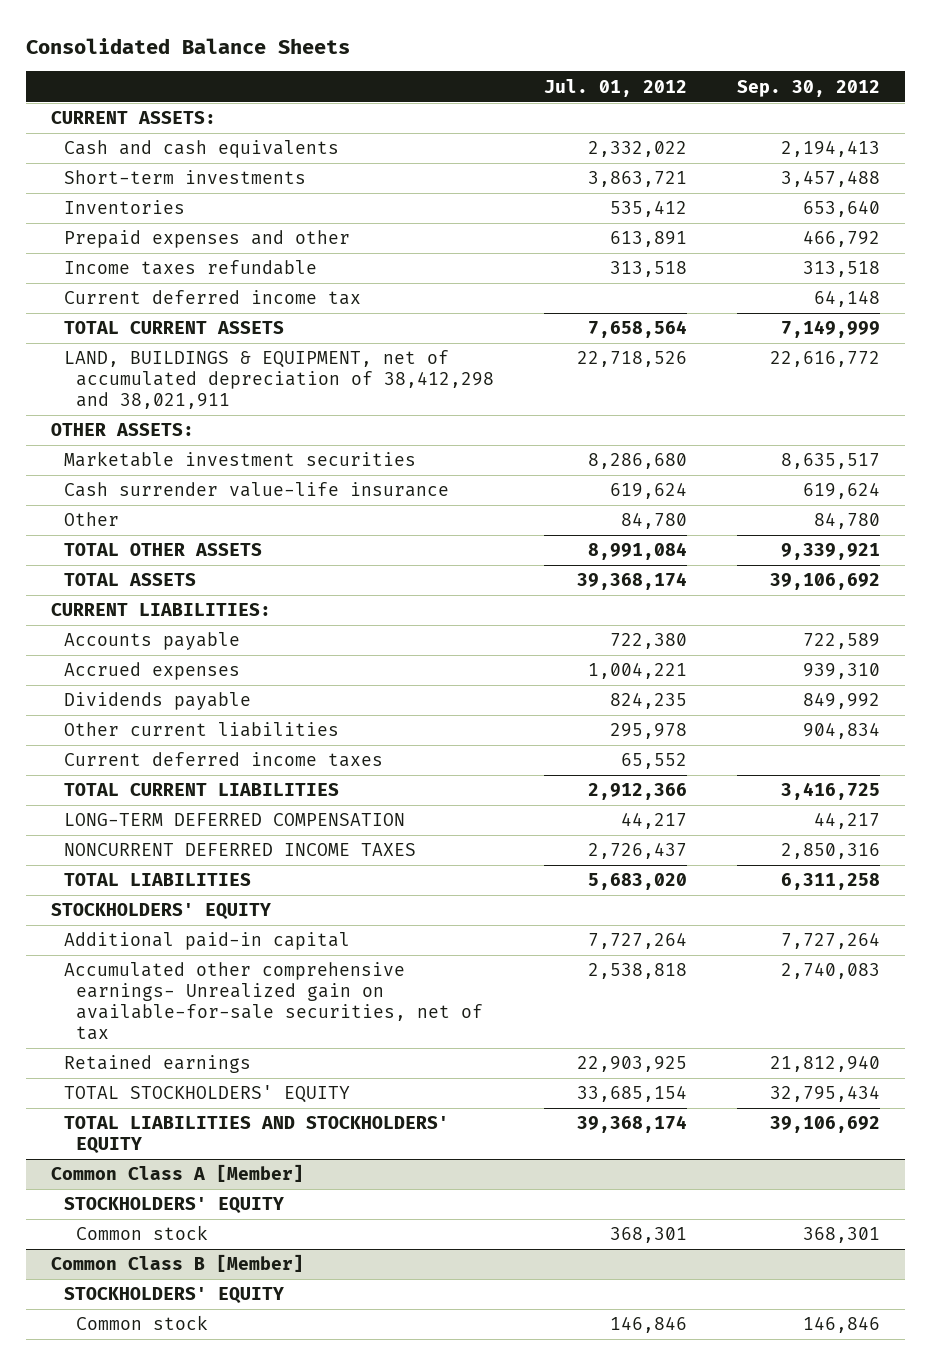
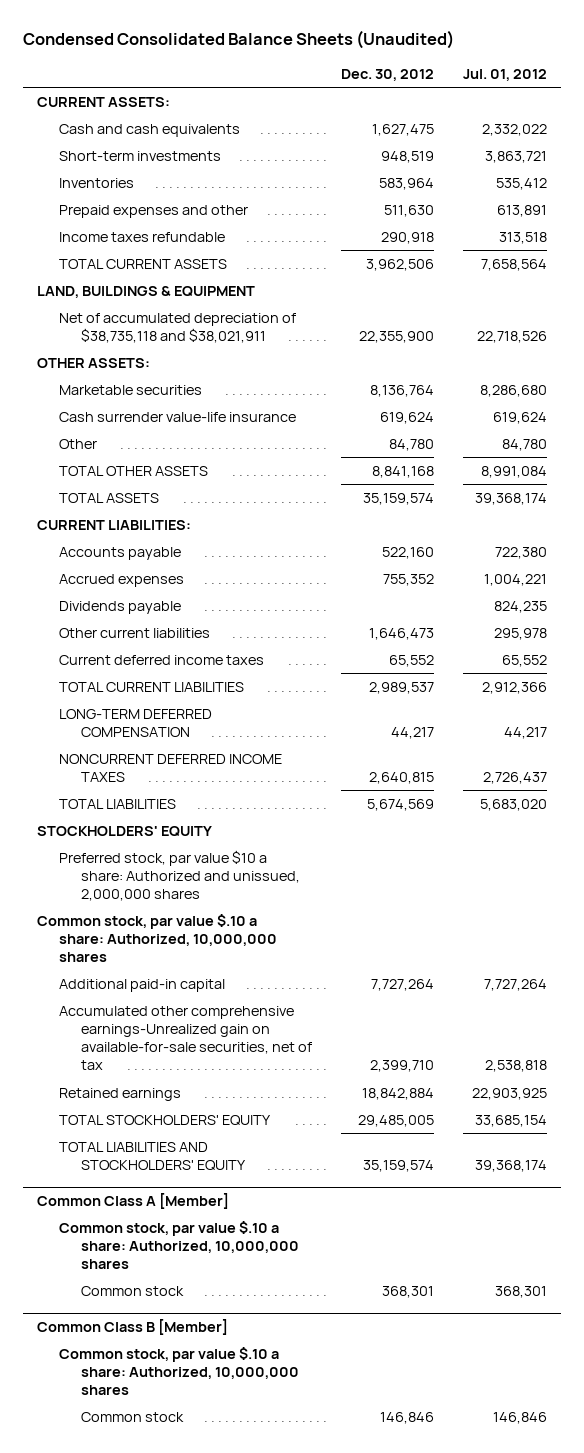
[26,37,351,54] Consolidated Balance Sheets -> [22,30,454,50] Condensed Consolidated Balance Sheets (Unaudited)
[736,79,880,97] Sep. 30, 2012 -> none
none -> [341,69,435,82] Dec. 30, 2012
[63,290,361,306] Current deferred income tax -> none
none -> [37,285,256,298] LAND, BUILDINGS & EQUIPMENT
[63,350,495,409] LAND, BUILDINGS & EQUIPMENT, net of accumulated depreciation of 38,412,298 and 38,021,911 -> [59,312,297,344] Net of accumulated depreciation of $38,735,118 and $38,021,911
[63,451,416,468] Marketable investment securities -> [59,384,203,395] Marketable securities
none -> [59,849,301,902] Preferred stock, par value $10 a share: Authorized and unissued, 2,000,000 shares
none -> [37,913,278,963] Common stock, par value $.10 a share: Authorized, 10,000,000 shares
[63,962,484,1040] Accumulated other comprehensive earnings- Unrealized gain on available-for-sale securities, net of tax -> [59,1005,313,1071] Accumulated other comprehensive earnings-Unrealized gain on available-for-sale securities, net of tax
[63,1197,284,1214] STOCKHOLDERS' EQUITY -> none
none -> [59,1220,300,1270] Common stock, par value $.10 a share: Authorized, 10,000,000 shares
[63,1287,284,1304] STOCKHOLDERS' EQUITY -> none
none -> [59,1346,300,1396] Common stock, par value $.10 a share: Authorized, 10,000,000 shares

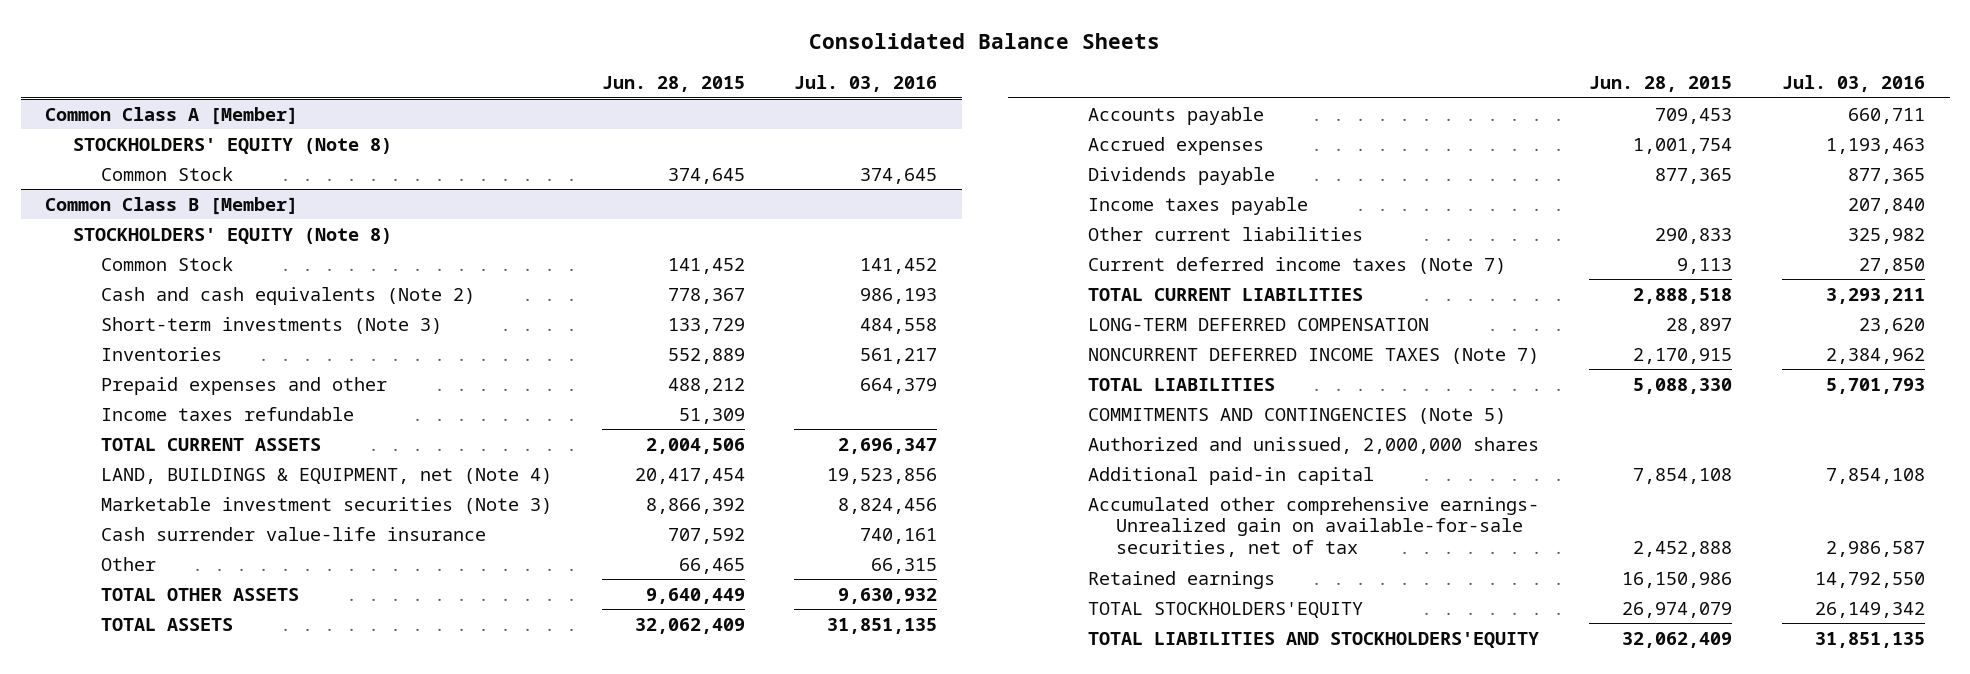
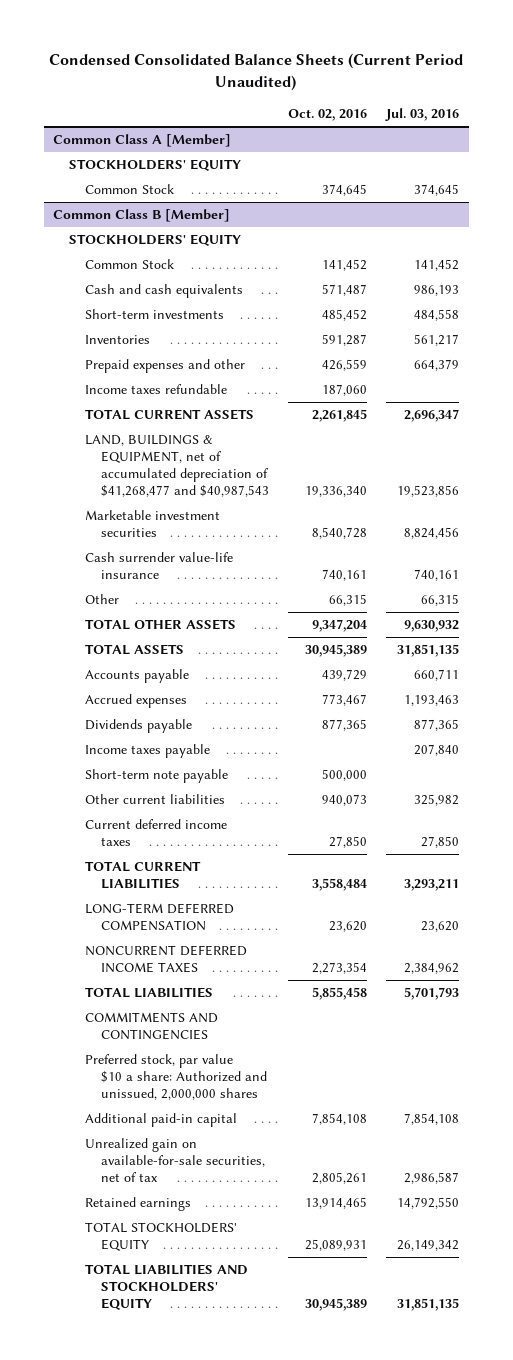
[809,33,1161,50] Consolidated Balance Sheets -> [49,53,464,92] Condensed Consolidated Balance Sheets (Current Period Unaudited)
[601,76,745,93] Jun. 28, 2015 -> none
none -> [288,109,368,122] Oct. 02, 2016
[73,137,393,154] STOCKHOLDERS' EQUITY (Note 8) -> [69,159,242,172] STOCKHOLDERS' EQUITY
[73,227,393,244] STOCKHOLDERS' EQUITY (Note 8) -> [69,234,242,247] STOCKHOLDERS' EQUITY
[100,286,475,305] Cash and cash equivalents (Note 2) -> [84,284,243,299] Cash and cash equivalents
[100,316,442,334] Short-term investments (Note 3) -> [84,309,224,320] Short-term investments
[100,467,552,484] LAND, BUILDINGS & EQUIPMENT, net (Note 4) -> [84,435,269,498] LAND, BUILDINGS & EQUIPMENT, net of accumulated depreciation of $41,268,477 and $40,987,543
[100,496,552,514] Marketable investment securities (Note 3) -> [84,510,220,538] Marketable investment securities
none -> [84,769,228,784] Short-term note payable
[1088,256,1507,274] Current deferred income taxes (Note 7) -> [84,819,227,847] Current deferred income taxes
[1088,347,1540,364] NONCURRENT DEFERRED INCOME TAXES (Note 7) -> [84,945,247,974] NONCURRENT DEFERRED INCOME TAXES
[1088,407,1507,424] COMMITMENTS AND CONTINGENCIES (Note 5) -> [84,1012,218,1041] COMMITMENTS AND CONTINGENCIES
[1088,436,1540,454] Authorized and unissued, 2,000,000 shares -> [84,1054,267,1101] Preferred stock, par value $10 a share: Authorized and unissued, 2,000,000 shares
[1088,496,1540,557] Accumulated other comprehensive earnings- Unrealized gain on available-for-sale securities, net of tax -> [84,1138,265,1183] Unrealized gain on available-for-sale securities, net of tax
[1088,601,1364,618] TOTAL STOCKHOLDERS'EQUITY -> [84,1222,237,1252] TOTAL STOCKHOLDERS' EQUITY
[1088,631,1540,648] TOTAL LIABILITIES AND STOCKHOLDERS'EQUITY -> [84,1264,248,1311] TOTAL LIABILITIES AND STOCKHOLDERS' EQUITY

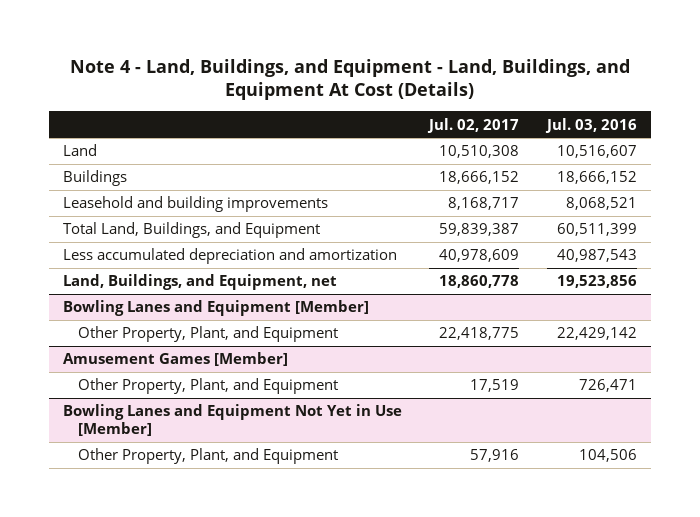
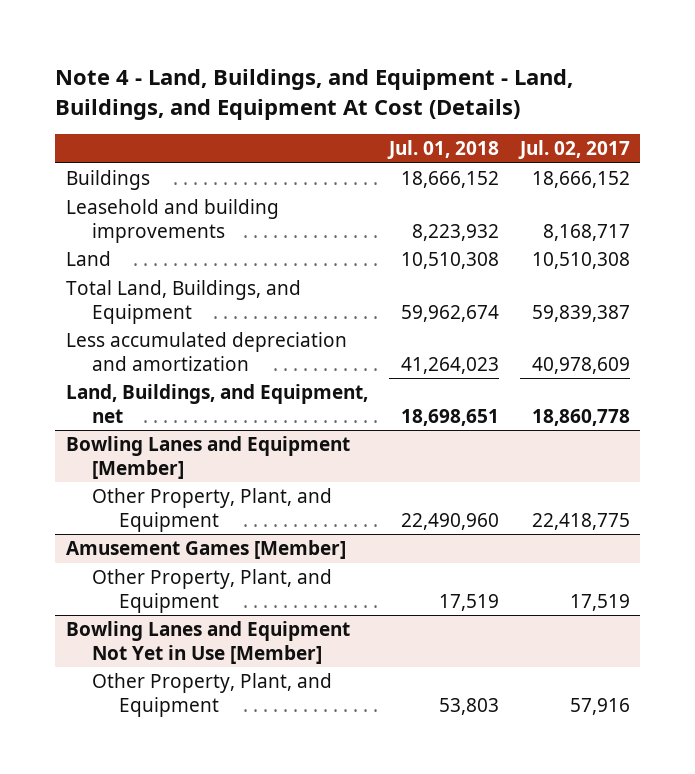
[545,117,638,133] Jul. 03, 2016 -> none
none -> [386,140,499,160] Jul. 01, 2018
[62,144,97,157] Land -> [65,251,111,267] Land

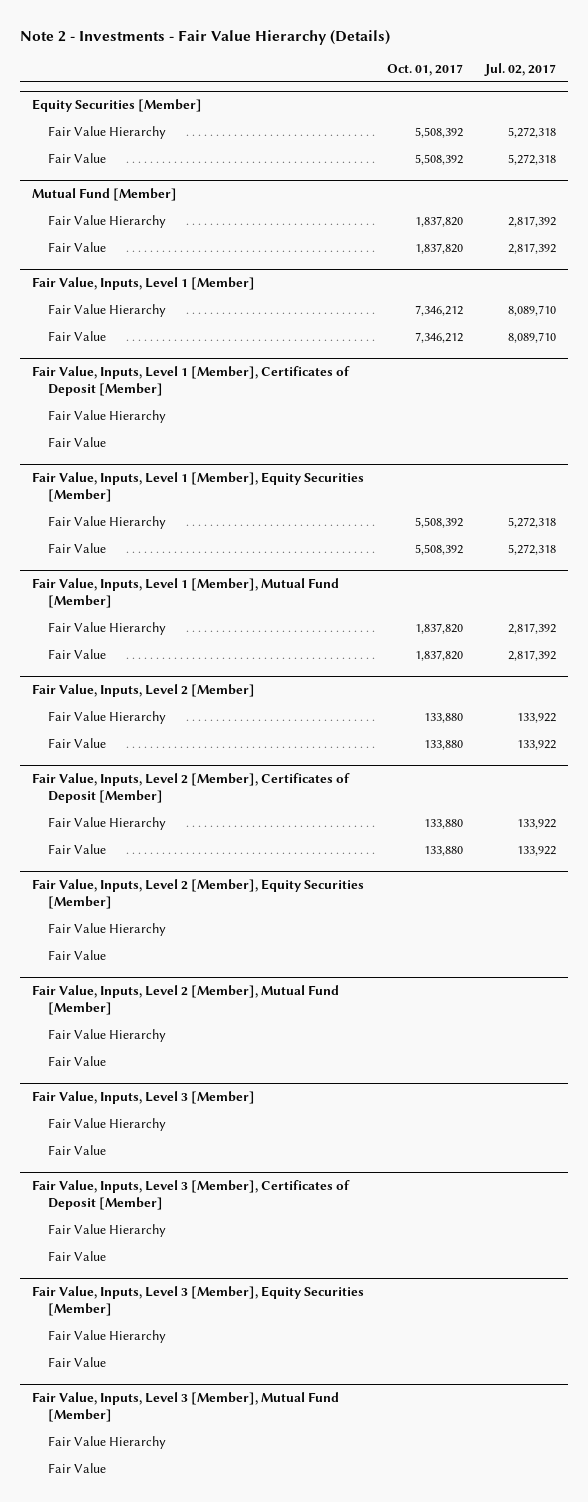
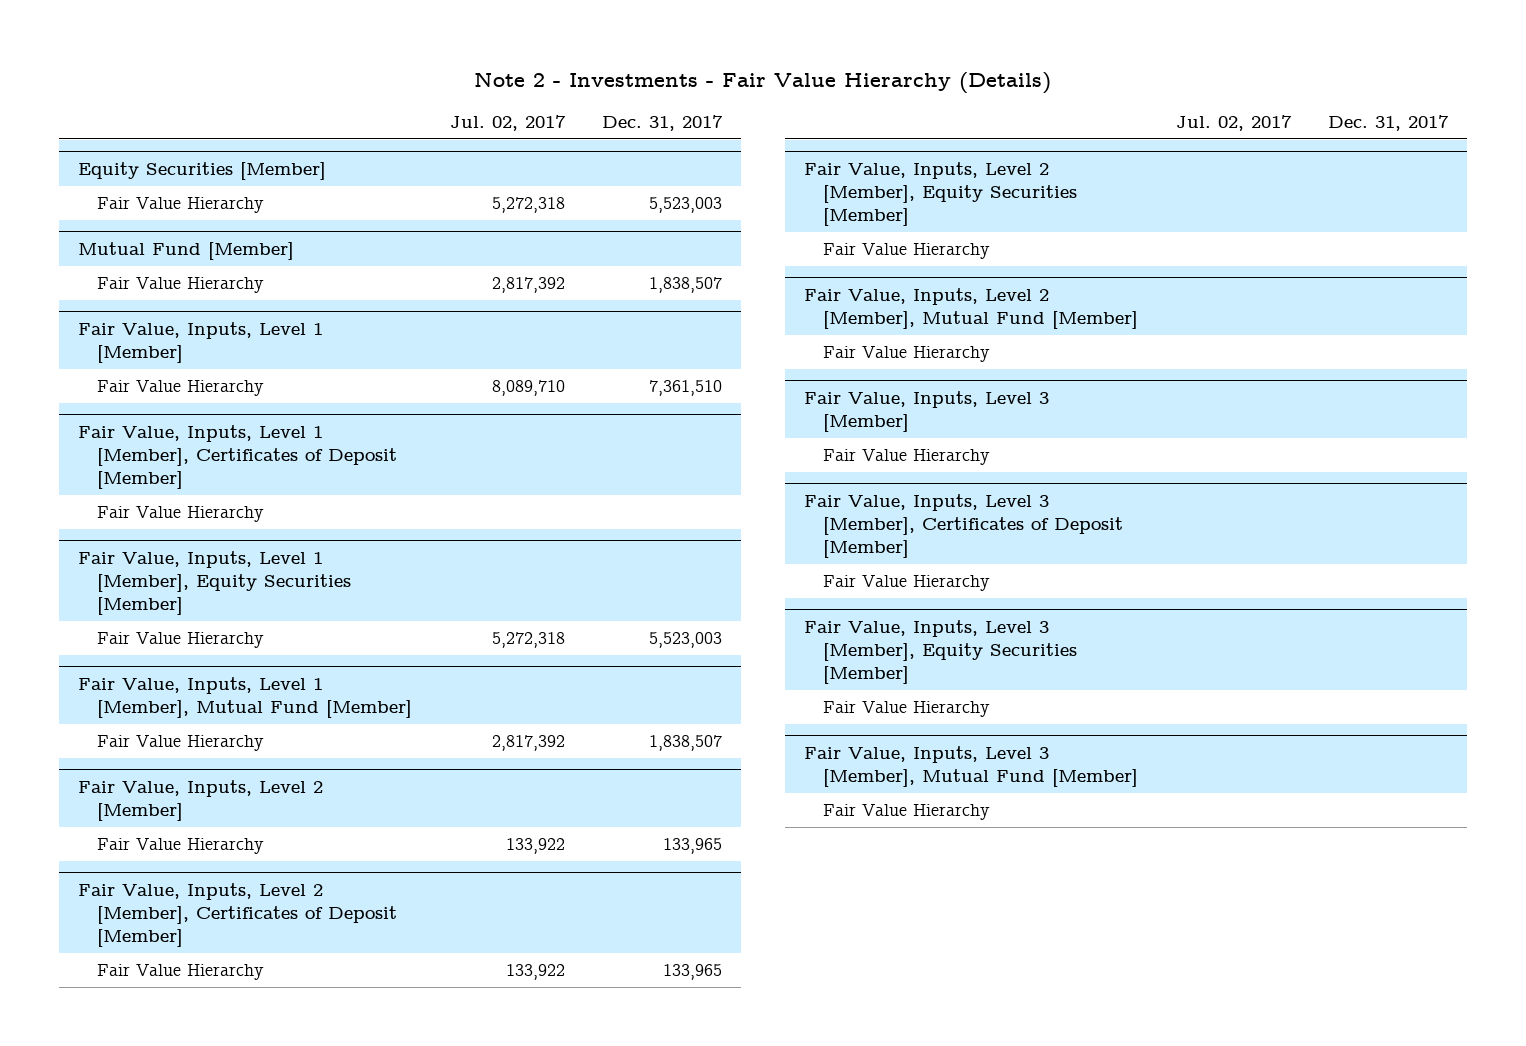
[386,63,463,76] Oct. 01, 2017 -> none
none -> [601,114,723,131] Dec. 31, 2017
[47,152,106,163] Fair Value -> none
[47,241,106,252] Fair Value -> none
[47,330,106,341] Fair Value -> none
[47,436,106,447] Fair Value -> none
[47,542,106,553] Fair Value -> none
[47,648,106,659] Fair Value -> none
[47,737,106,748] Fair Value -> none
[47,843,106,854] Fair Value -> none
[47,949,106,960] Fair Value -> none
[47,1055,106,1066] Fair Value -> none
[47,1144,106,1155] Fair Value -> none
[47,1250,106,1261] Fair Value -> none
[47,1356,106,1367] Fair Value -> none
[47,1462,106,1473] Fair Value -> none

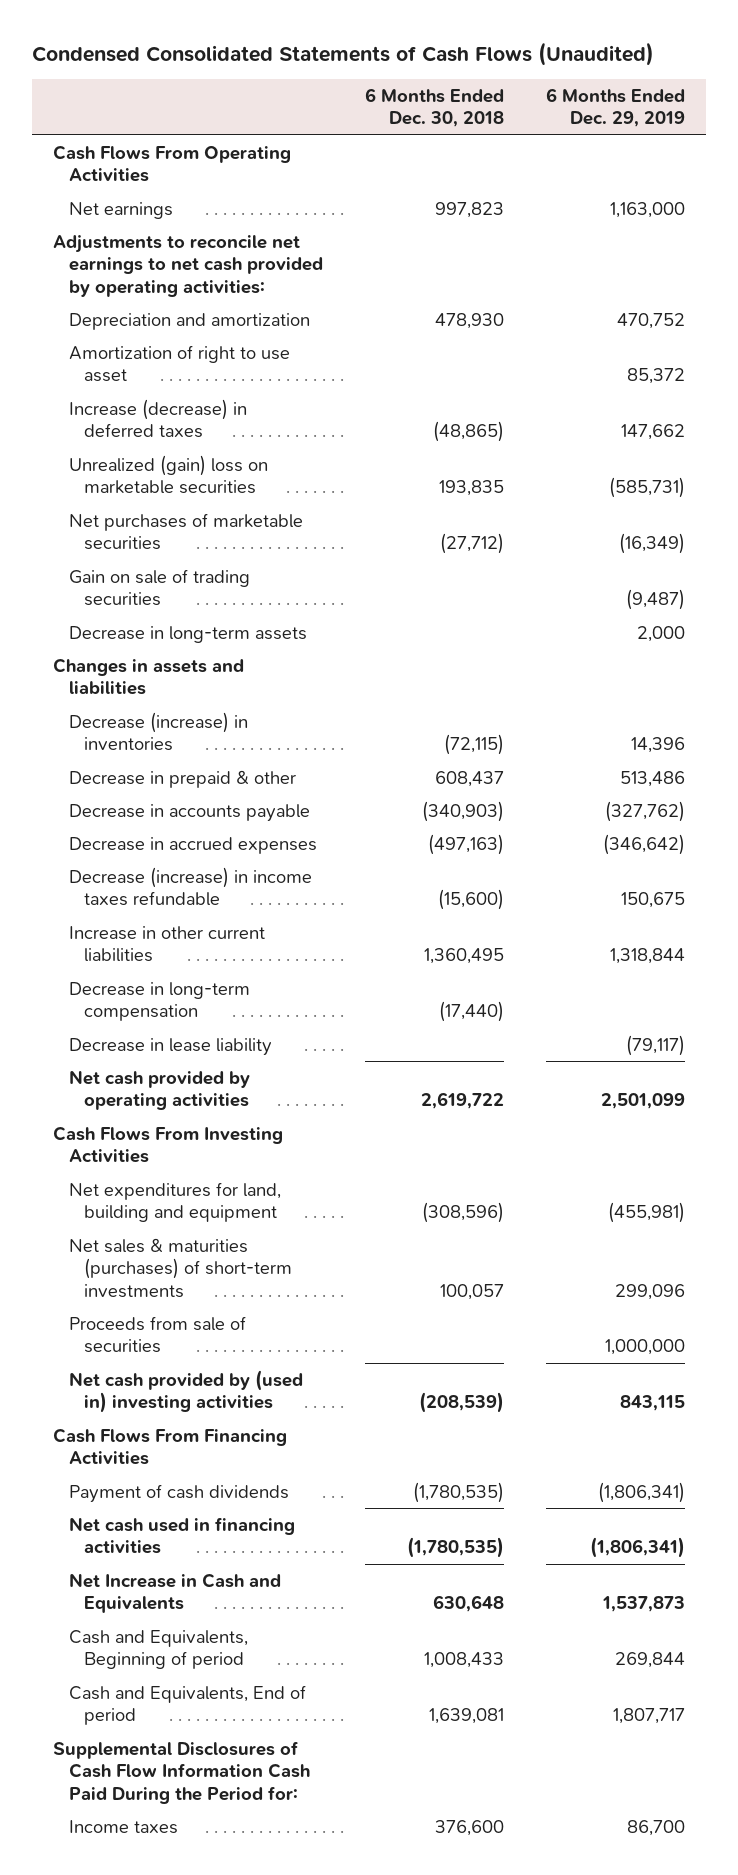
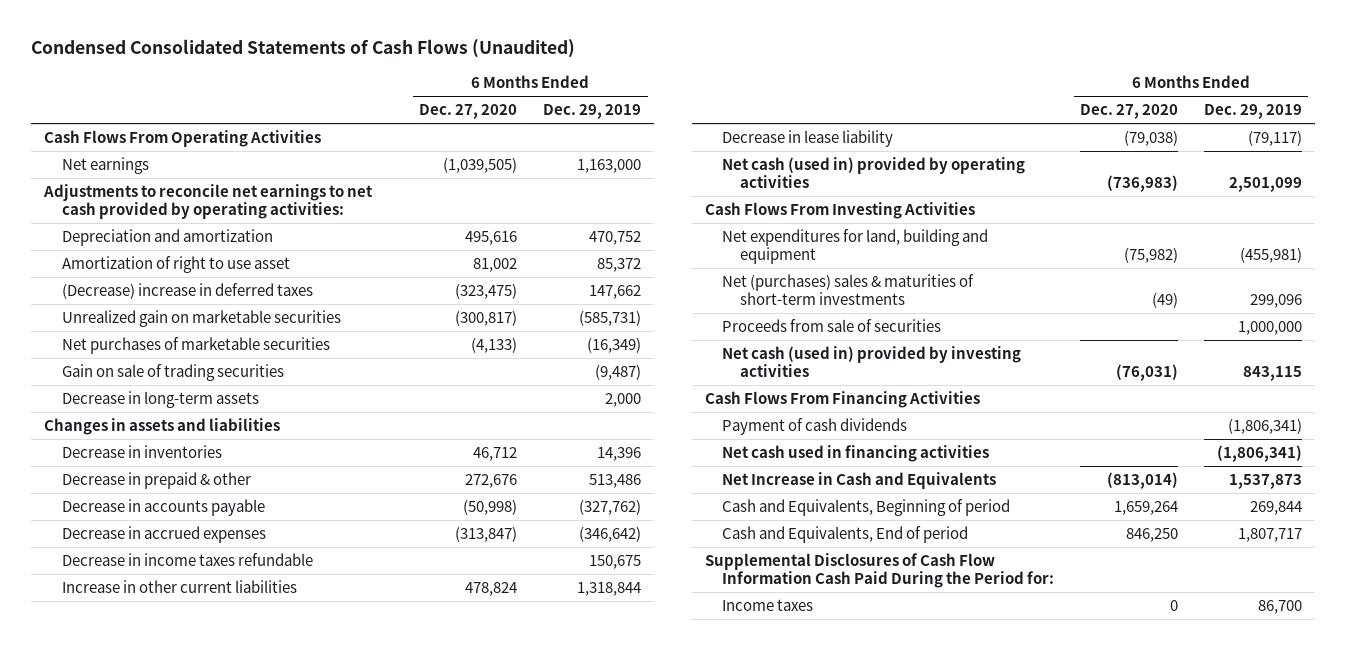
[364,87,504,128] 6 Months Ended Dec. 30, 2018 -> none
none -> [419,104,518,120] Dec. 27, 2020
[68,398,247,439] Increase (decrease) in deferred taxes -> [61,282,313,299] (Decrease) increase in deferred taxes
[68,454,268,495] Unrealized (gain) loss on marketable securities -> [61,309,341,327] Unrealized gain on marketable securities
[68,711,248,752] Decrease (increase) in inventories -> [61,444,222,458] Decrease in inventories
[68,866,312,907] Decrease (increase) in income taxes refundable -> [61,552,313,566] Decrease in income taxes refundable
[68,981,250,1022] Decrease in long-term compensation -> none
[68,1069,250,1111] Net cash provided by operating activities -> [722,156,1026,189] Net cash (used in) provided by operating activities
[68,1237,293,1298] Net sales & maturities (purchases) of short-term investments -> [722,273,975,306] Net (purchases) sales & maturities of short-term investments
[68,1369,303,1414] Net cash provided by (used in) investing activities -> [722,345,1022,378] Net cash (used in) provided by investing activities

